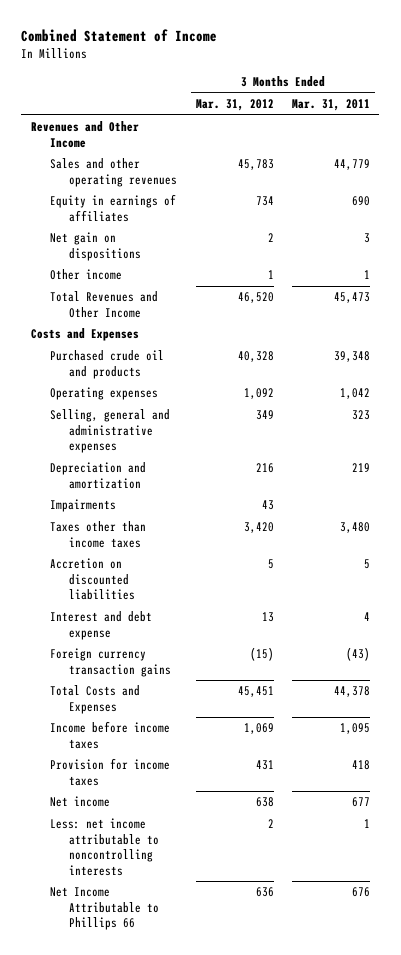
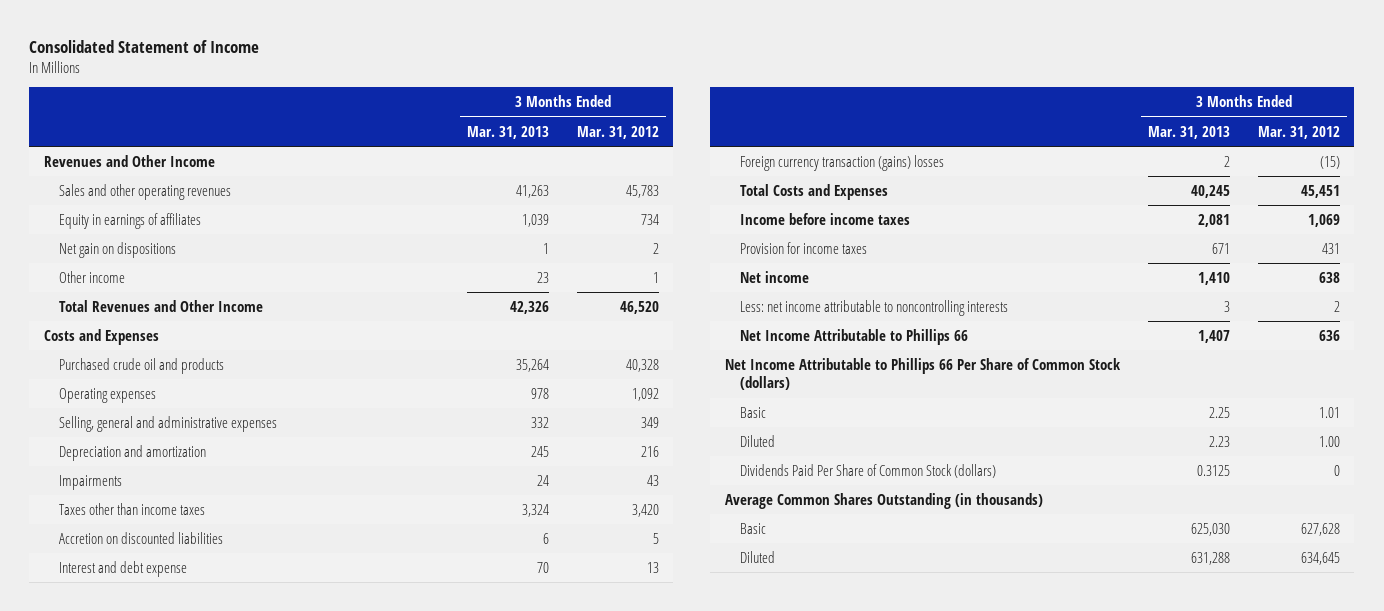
[21,29,218,43] Combined Statement of Income -> [29,39,260,53] Consolidated Statement of Income
[292,99,371,112] Mar. 31, 2011 -> none
none -> [466,125,549,139] Mar. 31, 2013
[50,648,172,677] Foreign currency transaction gains -> [739,154,944,171] Foreign currency transaction (gains) losses
none -> [724,357,1121,391] Net Income Attributable to Phillips 66 Per Share of Common Stock (dollars)
none -> [739,406,766,418] Basic
none -> [739,434,775,447] Diluted
none -> [739,463,996,478] Dividends Paid Per Share of Common Stock (dollars)
none -> [724,492,1043,509] Average Common Shares Outstanding (in thousands)
none -> [739,522,766,534] Basic
none -> [739,550,775,563] Diluted

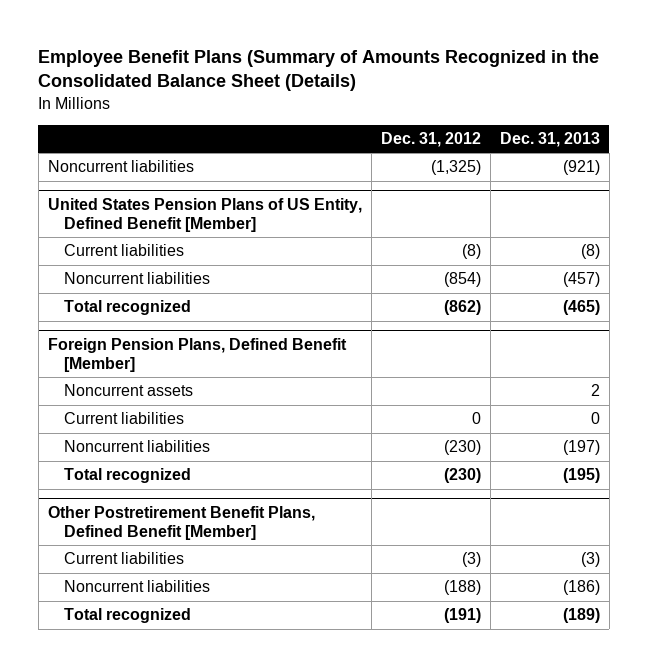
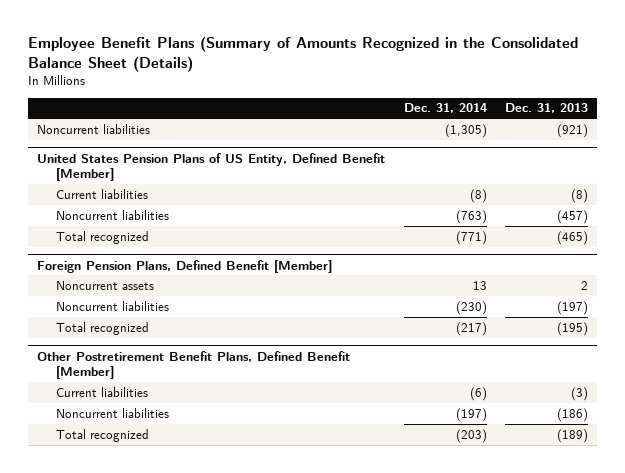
[380,131,481,147] Dec. 31, 2012 -> none
none -> [403,103,487,114] Dec. 31, 2014
[63,412,184,425] Current liabilities -> none

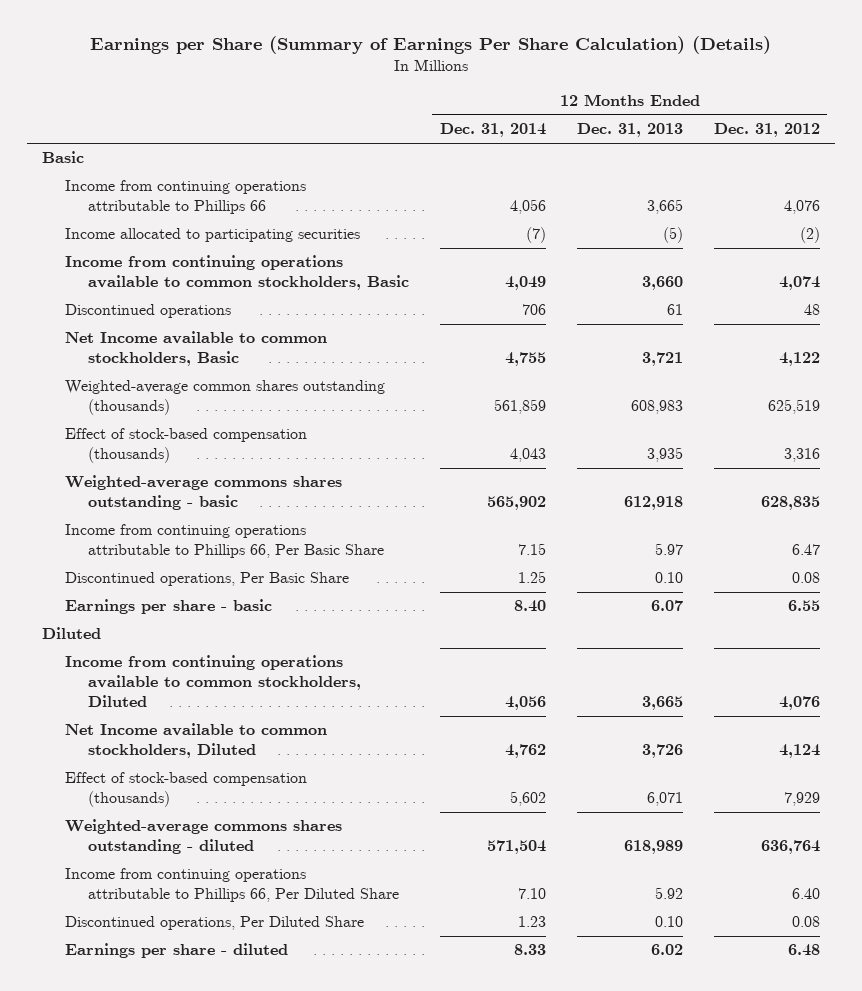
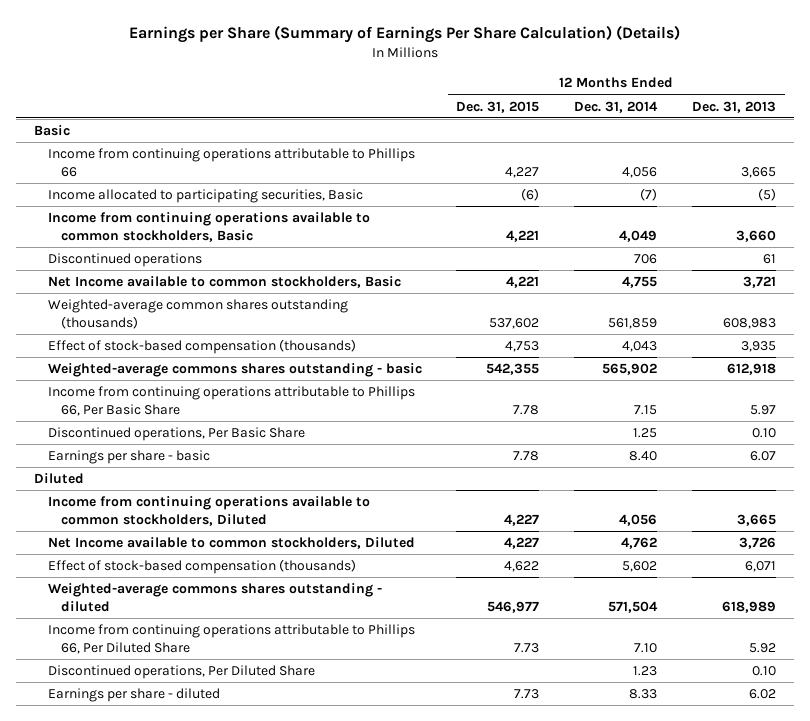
[713,123,820,138] Dec. 31, 2012 -> none
none -> [456,100,540,113] Dec. 31, 2015
[65,228,361,243] Income allocated to participating securities -> [47,189,363,204] Income allocated to participating securities, Basic

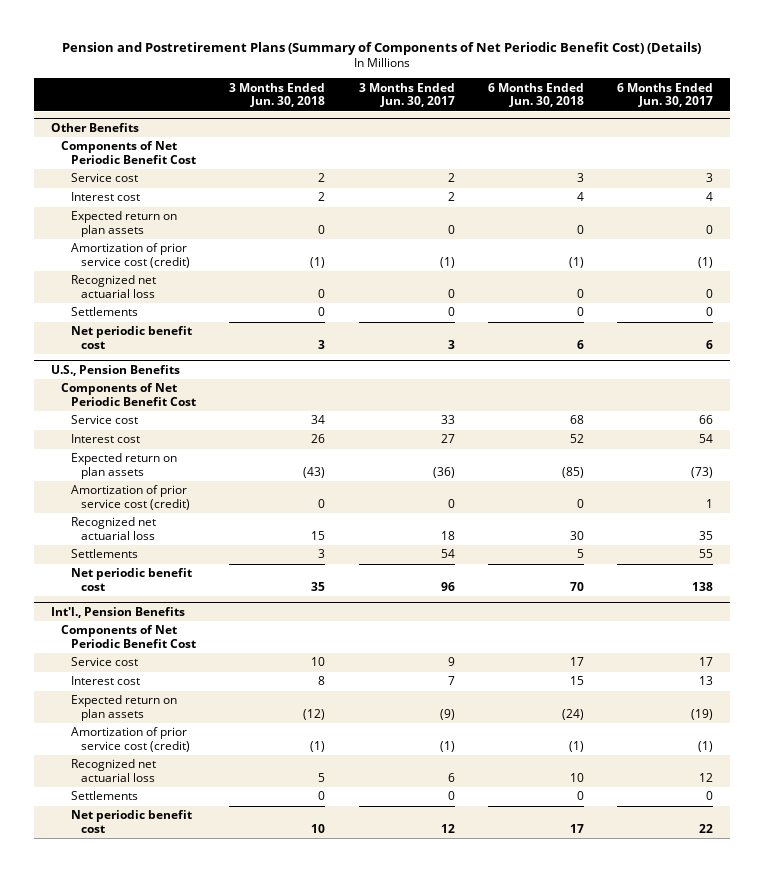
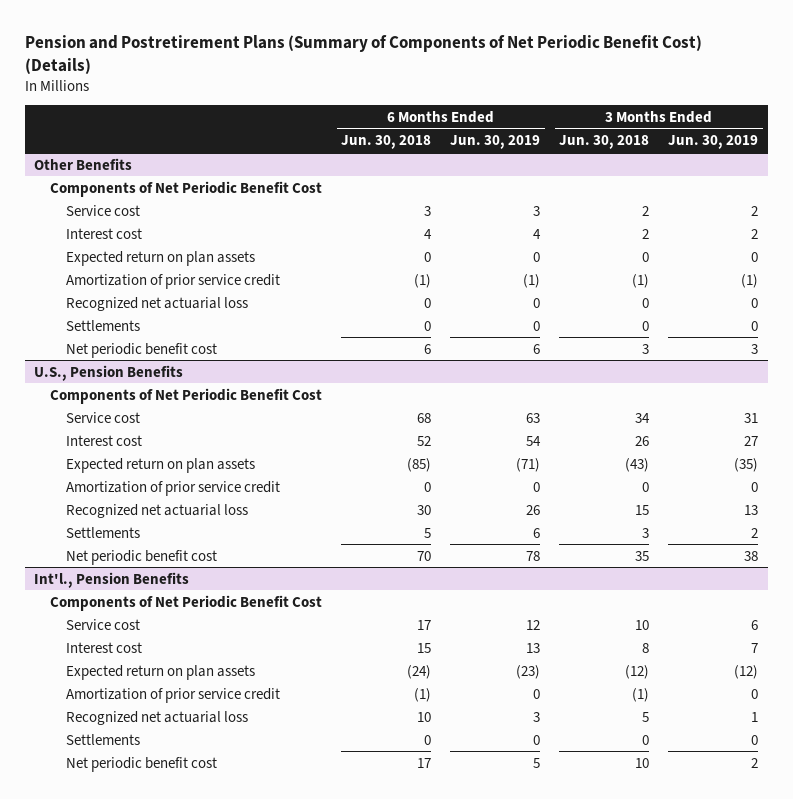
[358,82,455,108] 3 Months Ended Jun. 30, 2017 -> none
[617,82,714,108] 6 Months Ended Jun. 30, 2017 -> none
none -> [450,135,541,150] Jun. 30, 2019
none -> [668,135,759,150] Jun. 30, 2019
[71,243,191,268] Amortization of prior service cost (credit) -> [66,273,281,289] Amortization of prior service credit
[71,485,191,510] Amortization of prior service cost (credit) -> [66,480,281,496] Amortization of prior service credit
[71,727,191,752] Amortization of prior service cost (credit) -> [66,687,281,703] Amortization of prior service credit

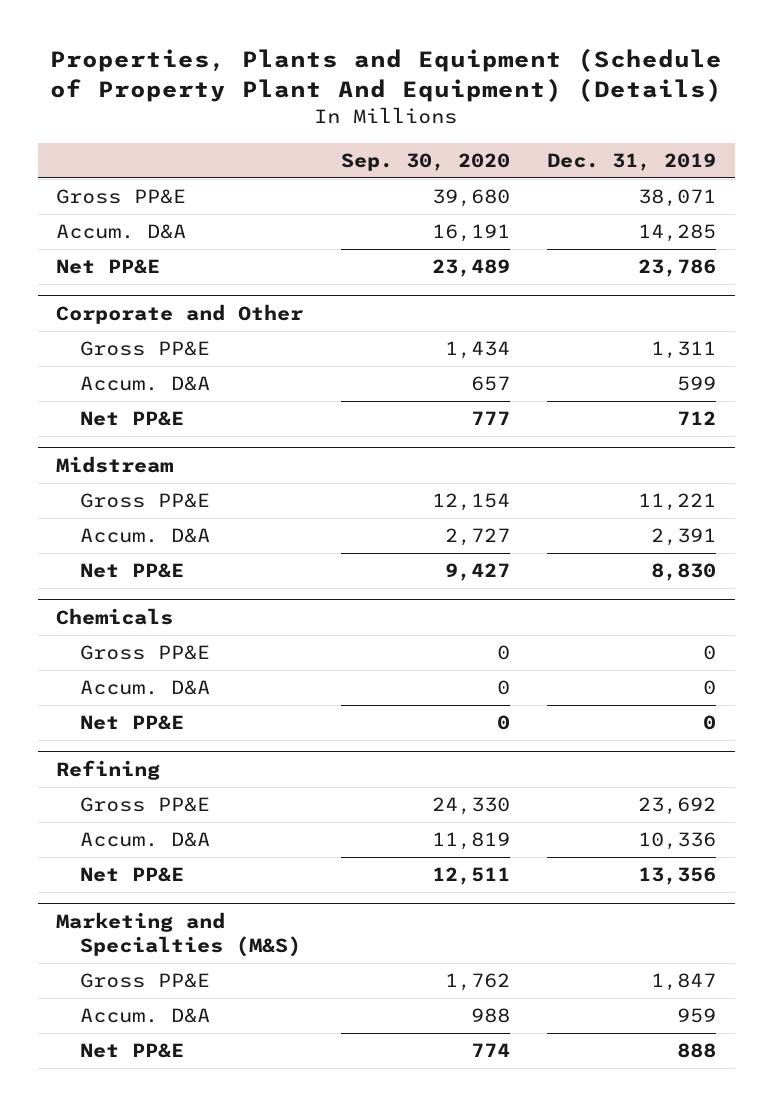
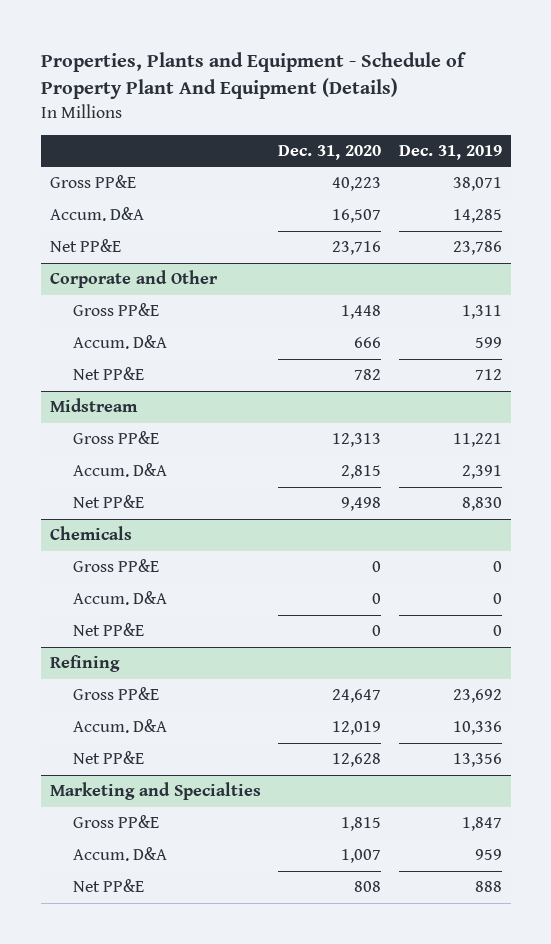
[50,48,723,103] Properties, Plants and Equipment (Schedule of Property Plant And Equipment) (Details) -> [40,52,466,100] Properties, Plants and Equipment - Schedule of Property Plant And Equipment (Details)
[340,152,510,171] Sep. 30, 2020 -> none
none -> [278,144,382,160] Dec. 31, 2020
[56,912,301,958] Marketing and Specialties (M&S) -> [49,782,261,801] Marketing and Specialties

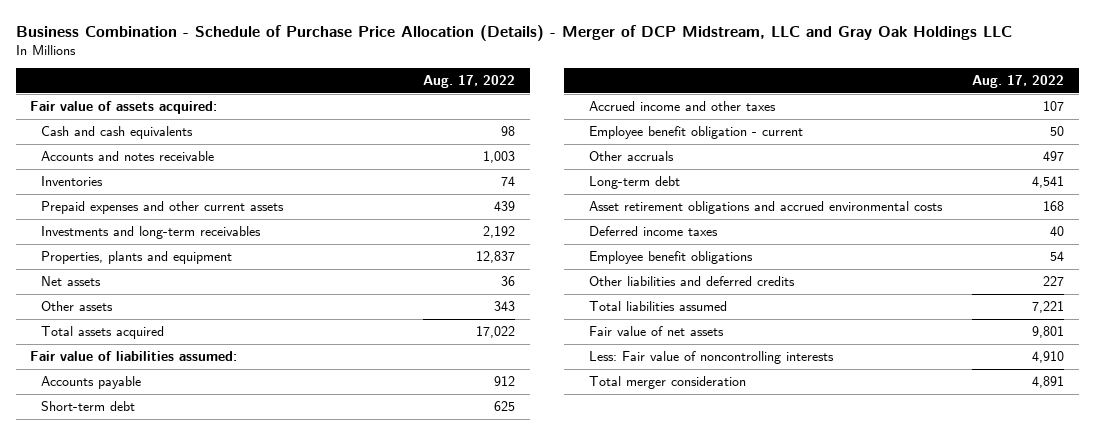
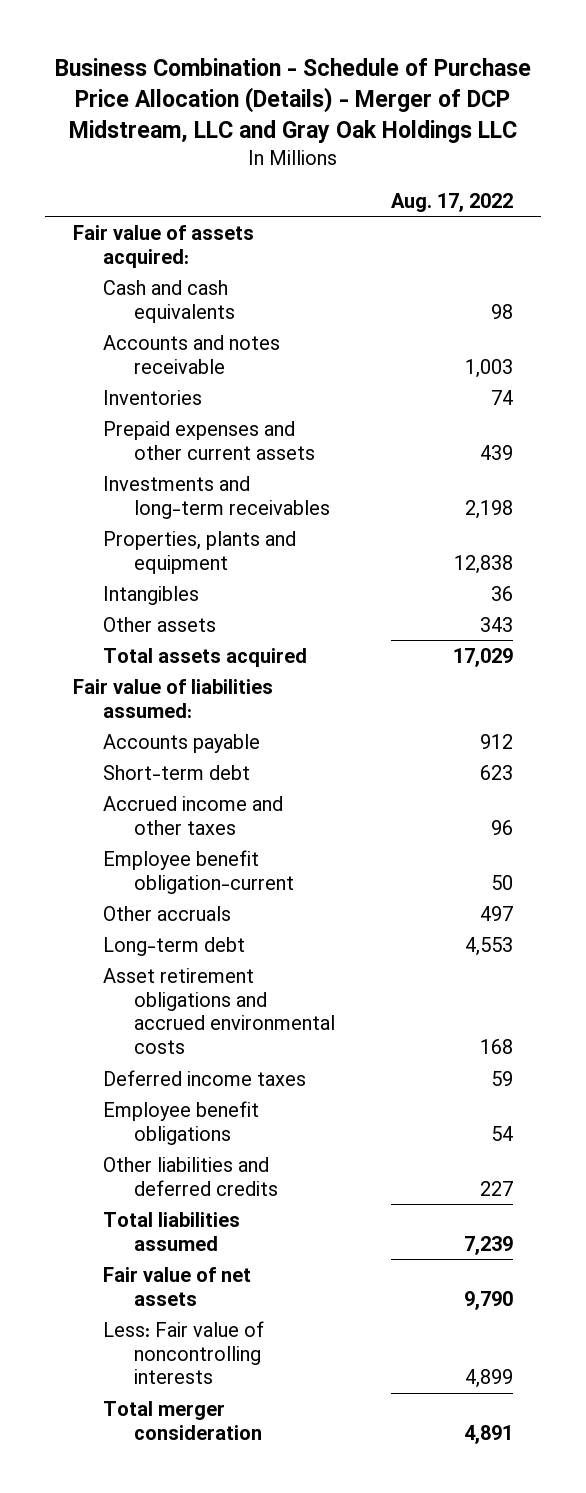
[483,226,516,239] 2,192 -> [464,499,513,519] 2,198
[476,251,516,264] 12,837 -> [453,554,513,574] 12,838
[40,276,101,287] Net assets -> [103,585,200,605] Intangibles
[476,326,516,339] 17,022 -> [452,647,513,667] 17,029
[494,401,516,412] 625 -> [479,764,513,780] 623
[1042,101,1064,112] 107 -> [490,819,513,835] 96
[589,126,804,140] Employee benefit obligation - current -> [103,849,294,894] Employee benefit obligation-current
[1031,176,1064,189] 4,541 -> [464,936,513,956] 4,553
[1049,226,1064,237] 40 -> [490,1070,513,1086] 59
[1031,301,1064,314] 7,221 -> [463,1235,513,1255] 7,239
[1031,326,1064,339] 9,801 -> [463,1290,513,1310] 9,790
[1031,351,1064,364] 4,910 -> [464,1369,513,1389] 4,899

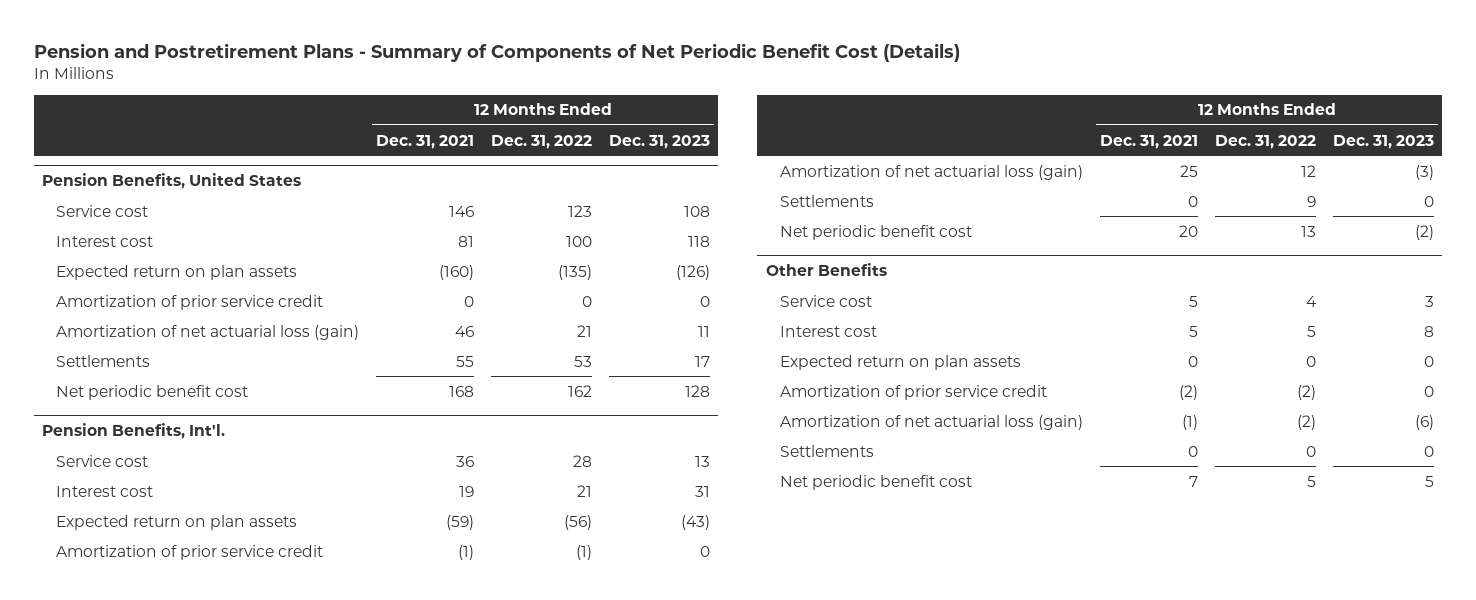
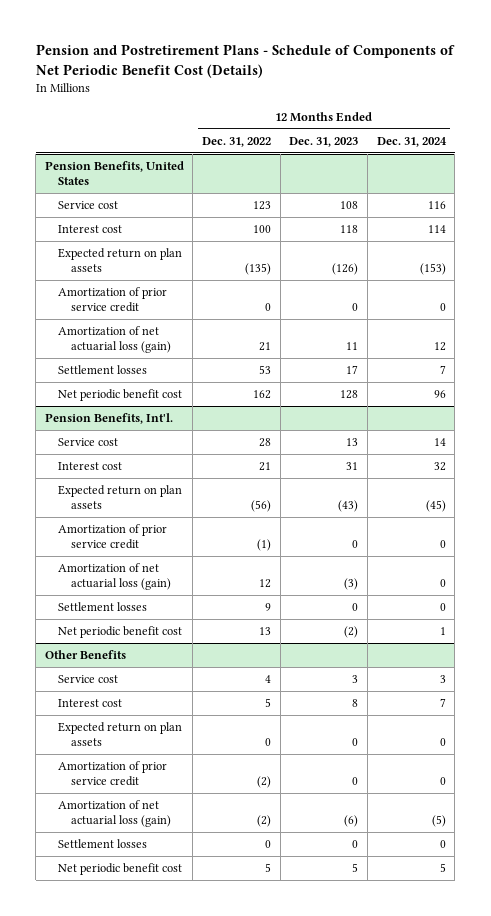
[33,42,960,62] Pension and Postretirement Plans - Summary of Components of Net Periodic Benefit Cost (Details) -> [35,44,455,79] Pension and Postretirement Plans - Schedule of Components of Net Periodic Benefit Cost (Details)
[375,134,474,149] Dec. 31, 2021 -> none
none -> [376,136,447,147] Dec. 31, 2024
[56,354,151,367] Settlements -> [57,365,147,375] Settlement losses
[779,194,874,207] Settlements -> [57,602,147,612] Settlement losses
[779,444,874,457] Settlements -> [57,839,147,849] Settlement losses

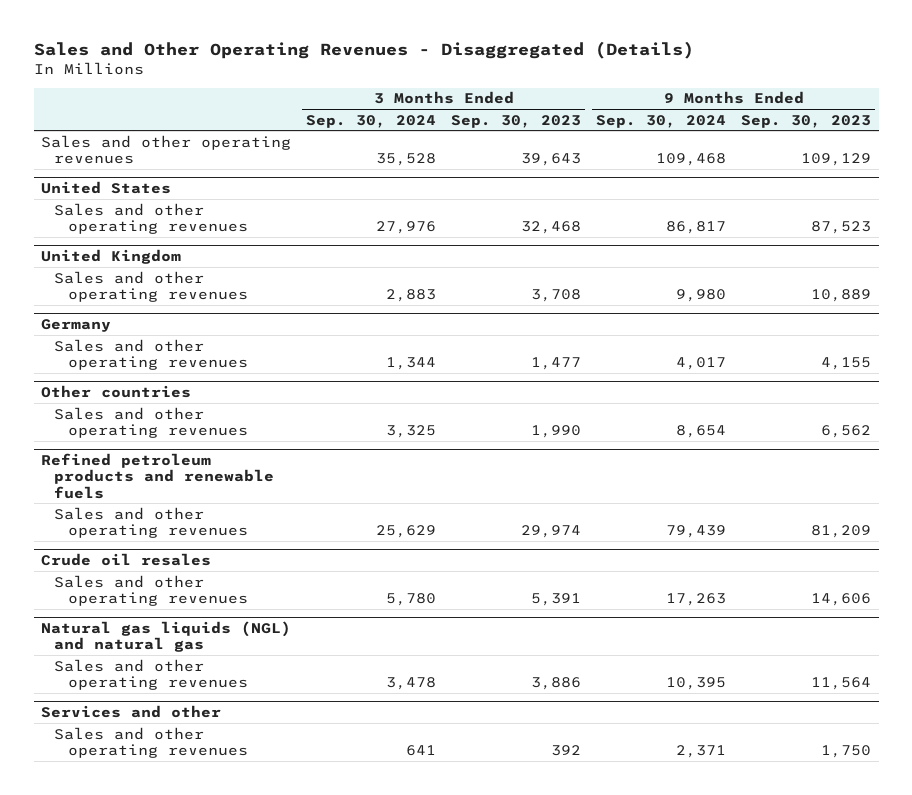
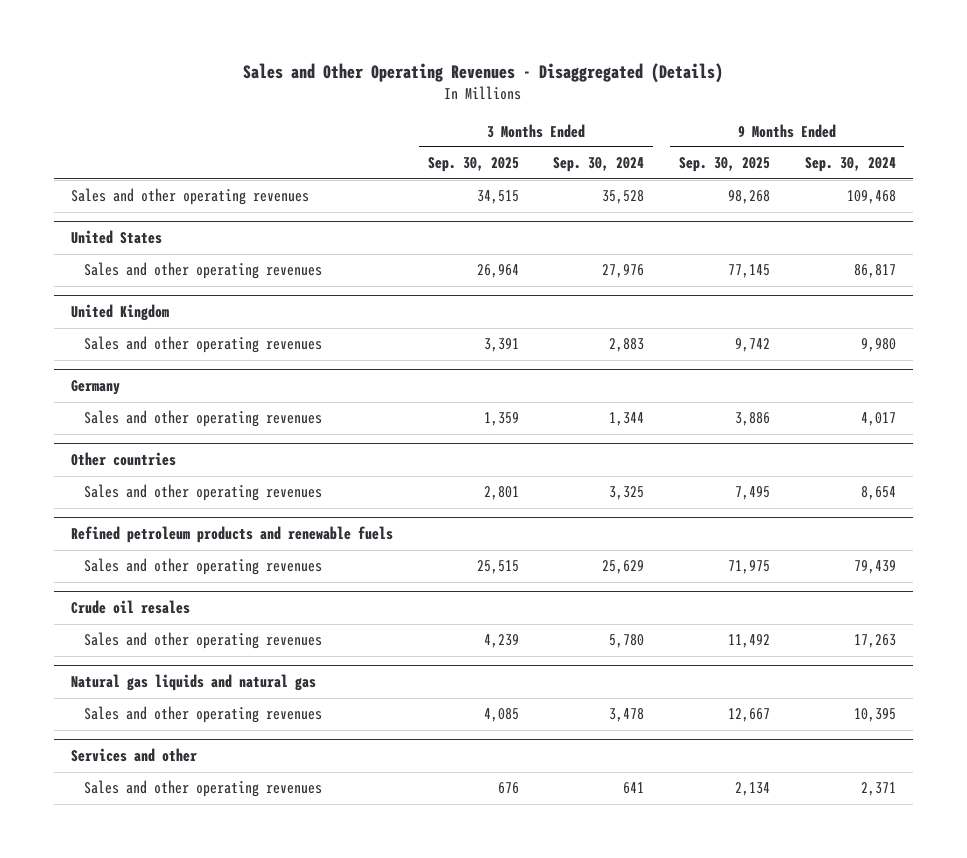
[451,114,582,128] Sep. 30, 2023 -> none
[741,114,872,128] Sep. 30, 2023 -> none
none -> [427,157,519,173] Sep. 30, 2025
none -> [678,157,770,173] Sep. 30, 2025
[41,620,292,653] Natural gas liquids (NGL) and natural gas -> [71,674,317,692] Natural gas liquids and natural gas

